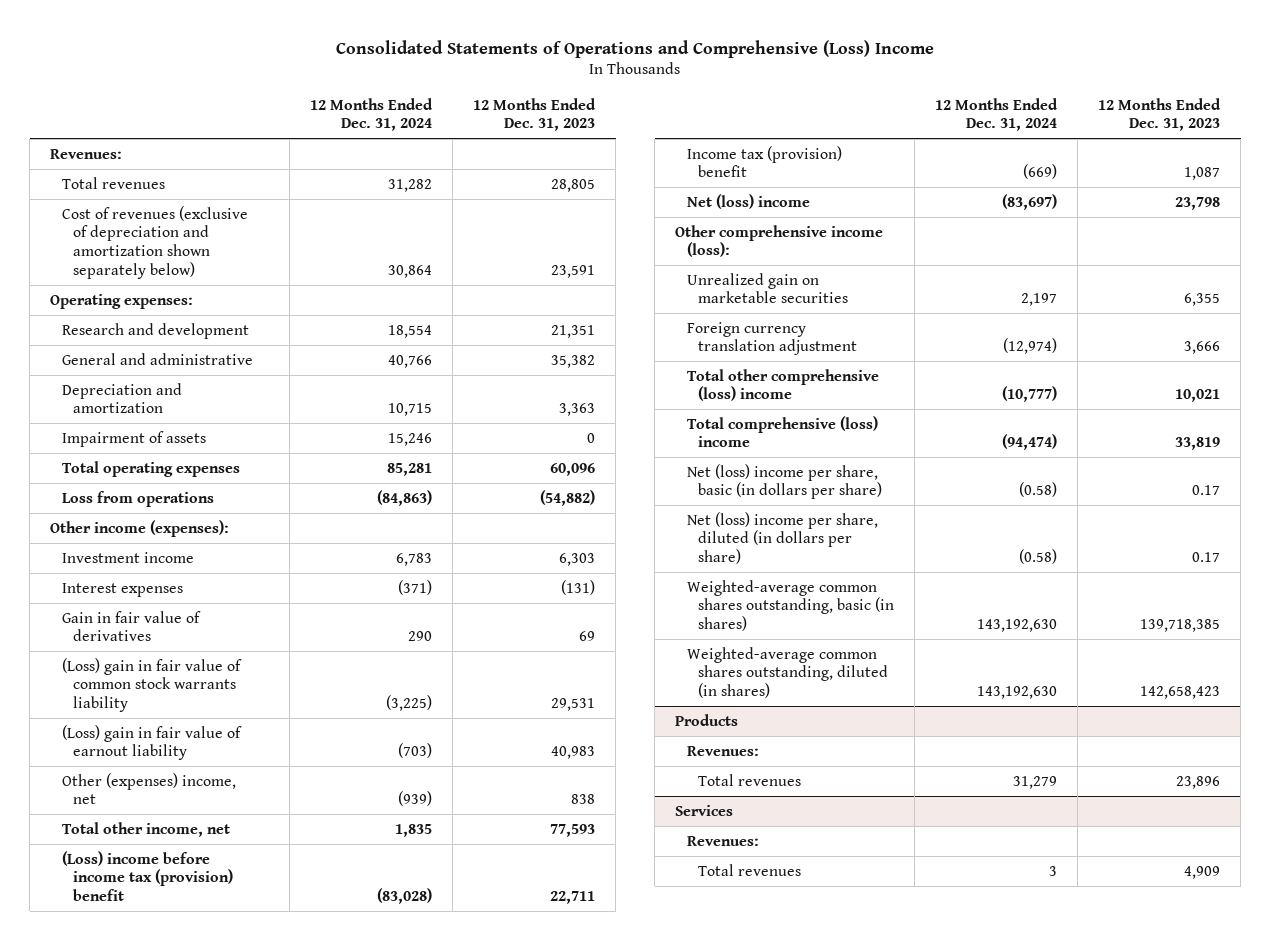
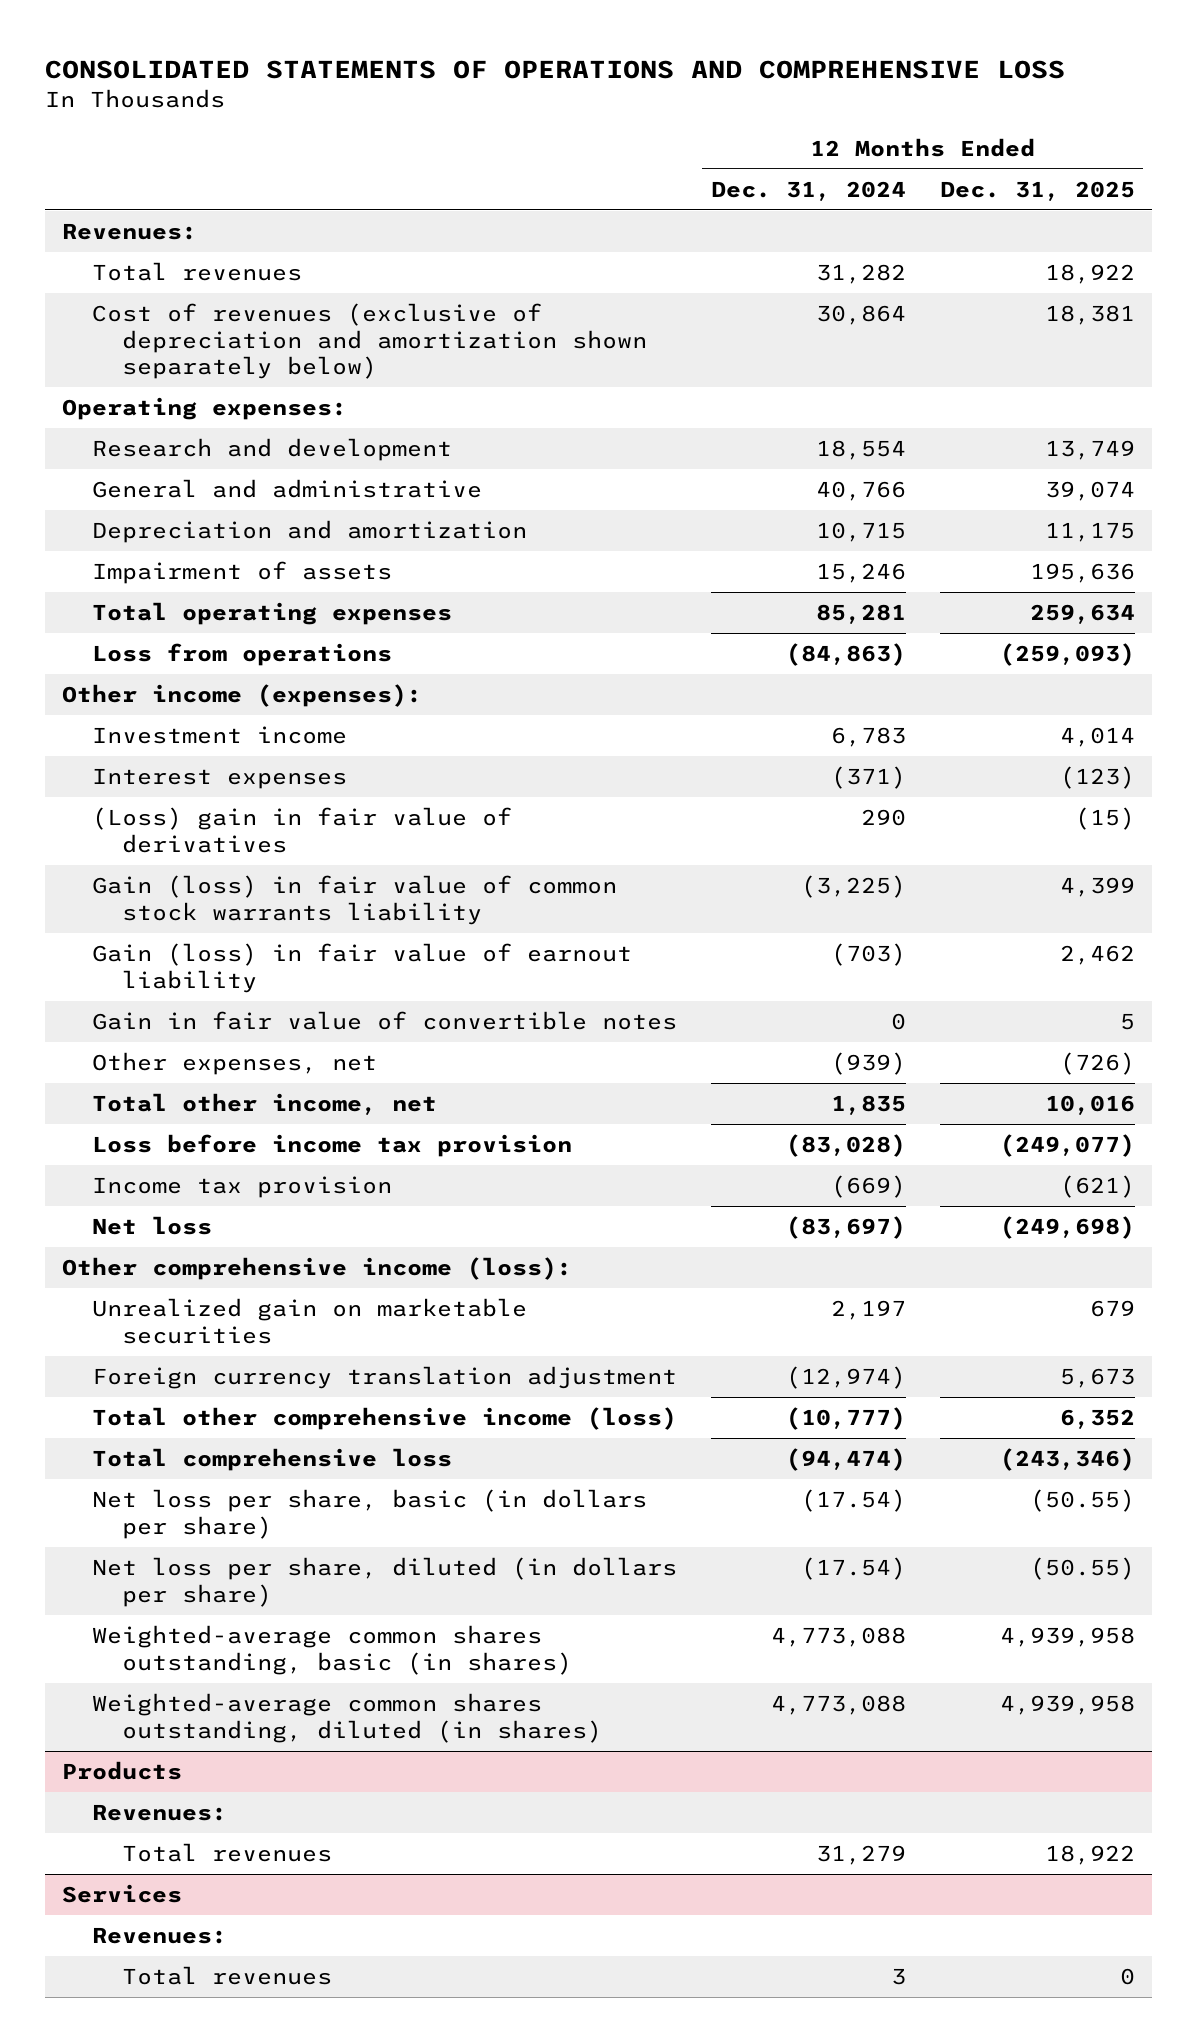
[336,39,935,58] Consolidated Statements of Operations and Comprehensive (Loss) Income -> [44,60,1065,80] CONSOLIDATED STATEMENTS OF OPERATIONS AND COMPREHENSIVE LOSS
[473,97,597,132] 12 Months Ended Dec. 31, 2023 -> none
none -> [939,180,1135,201] Dec. 31, 2025
[61,610,201,642] Gain in fair value of derivatives -> [91,806,512,853] (Loss) gain in fair value of derivatives
[61,657,242,713] (Loss) gain in fair value of common stock warrants liability -> [91,874,617,925] Gain (loss) in fair value of common stock warrants liability
[61,724,242,761] (Loss) gain in fair value of earnout liability -> [91,942,632,993] Gain (loss) in fair value of earnout liability
none -> [91,1010,677,1030] Gain in fair value of convertible notes
[61,772,236,805] Other (expenses) income, net -> [91,1051,377,1075] Other expenses, net
[61,850,233,902] (Loss) income before income tax (provision) benefit -> [91,1133,572,1157] Loss before income tax provision
[686,145,842,178] Income tax (provision) benefit -> [91,1175,392,1198] Income tax provision
[686,193,810,209] Net (loss) income -> [91,1215,212,1235] Net loss
[686,368,879,402] Total other comprehensive (loss) income -> [91,1406,677,1430] Total other comprehensive income (loss)
[686,415,878,448] Total comprehensive (loss) income -> [91,1447,452,1471] Total comprehensive loss
[686,463,883,500] Net (loss) income per share, basic (in dollars per share) -> [91,1488,647,1539] Net loss per share, basic (in dollars per share)
[1019,482,1058,498] (0.58) -> [800,1488,906,1512] (17.54)
[686,511,878,565] Net (loss) income per share, diluted (in dollars per share) -> [91,1556,677,1607] Net loss per share, diluted (in dollars per share)
[1019,549,1058,565] (0.58) -> [800,1556,906,1580] (17.54)
[977,619,1058,633] 143,192,630 -> [770,1626,906,1647] 4,773,088
[977,686,1058,700] 143,192,630 -> [770,1694,906,1715] 4,773,088

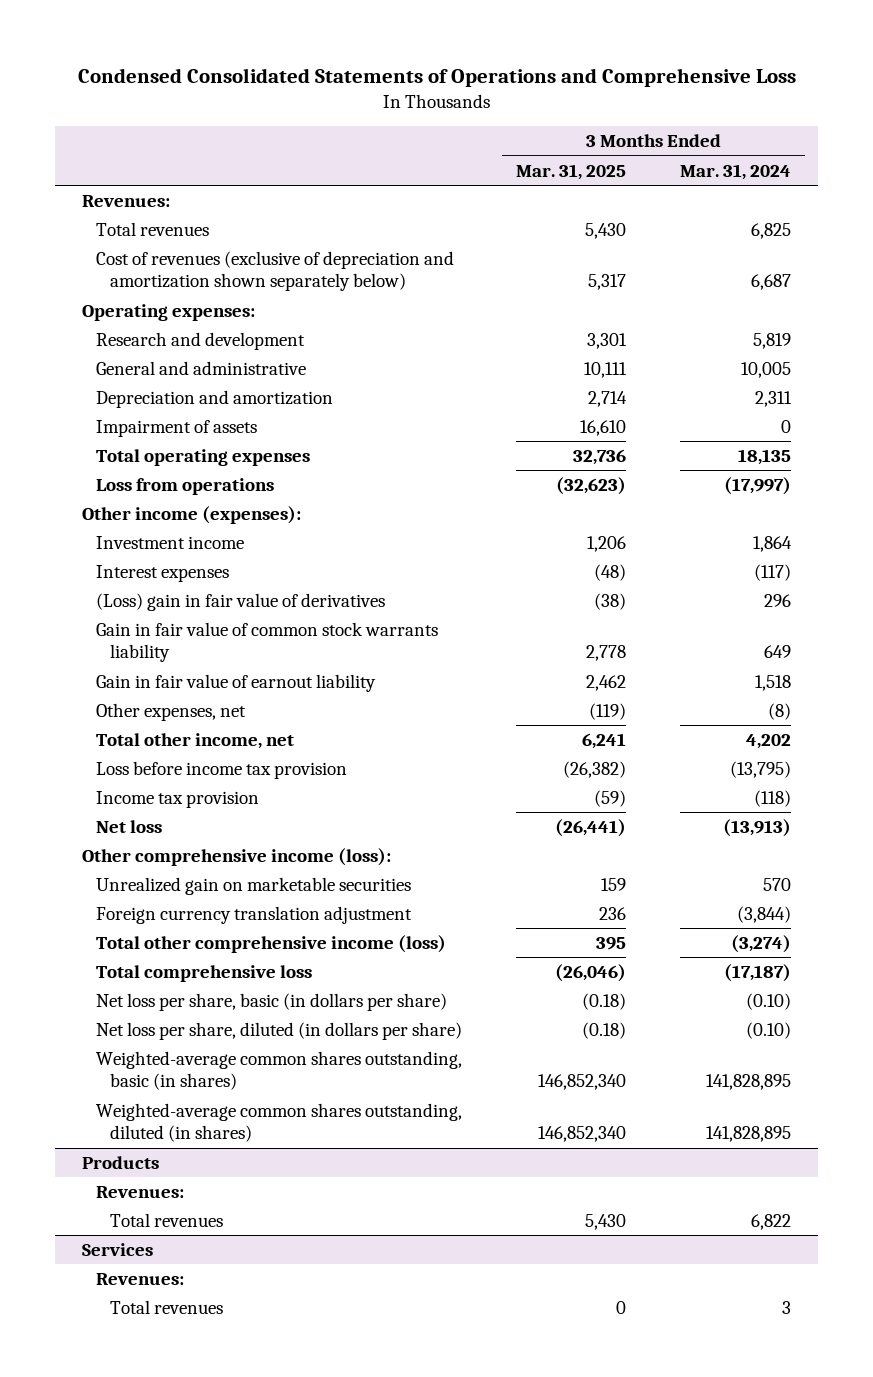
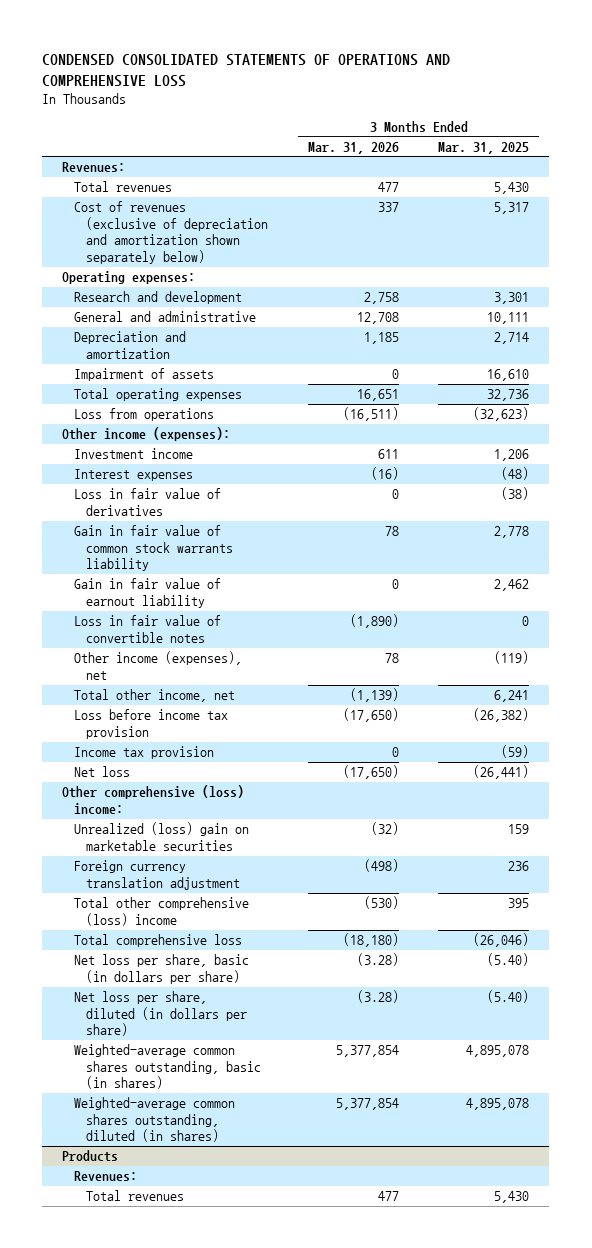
[77,68,796,88] Condensed Consolidated Statements of Operations and Comprehensive Loss -> [42,53,451,87] CONDENSED CONSOLIDATED STATEMENTS OF OPERATIONS AND COMPREHENSIVE LOSS
[680,163,792,180] Mar. 31, 2024 -> none
none -> [307,141,399,154] Mar. 31, 2026
[95,592,385,611] (Loss) gain in fair value of derivatives -> [74,488,222,516] Loss in fair value of derivatives
none -> [74,615,222,643] Loss in fair value of convertible notes
[95,702,246,721] Other expenses, net -> [74,651,243,680] Other income (expenses), net
[81,847,391,866] Other comprehensive income (loss): -> [62,785,245,814] Other comprehensive (loss) income:
[95,876,411,895] Unrealized gain on marketable securities -> [74,822,250,851] Unrealized (loss) gain on marketable securities
[95,934,446,953] Total other comprehensive income (loss) -> [74,897,250,926] Total other comprehensive (loss) income
[582,992,627,1010] (0.18) -> [487,953,530,967] (5.40)
[582,1021,627,1039] (0.18) -> [487,990,530,1004] (5.40)
[538,1074,627,1091] 146,852,340 -> [466,1045,530,1058] 4,895,078
[538,1126,627,1143] 146,852,340 -> [466,1098,530,1111] 4,895,078
[81,1242,153,1256] Services -> none
[95,1272,184,1285] Revenues: -> none
[109,1299,223,1314] Total revenues -> none

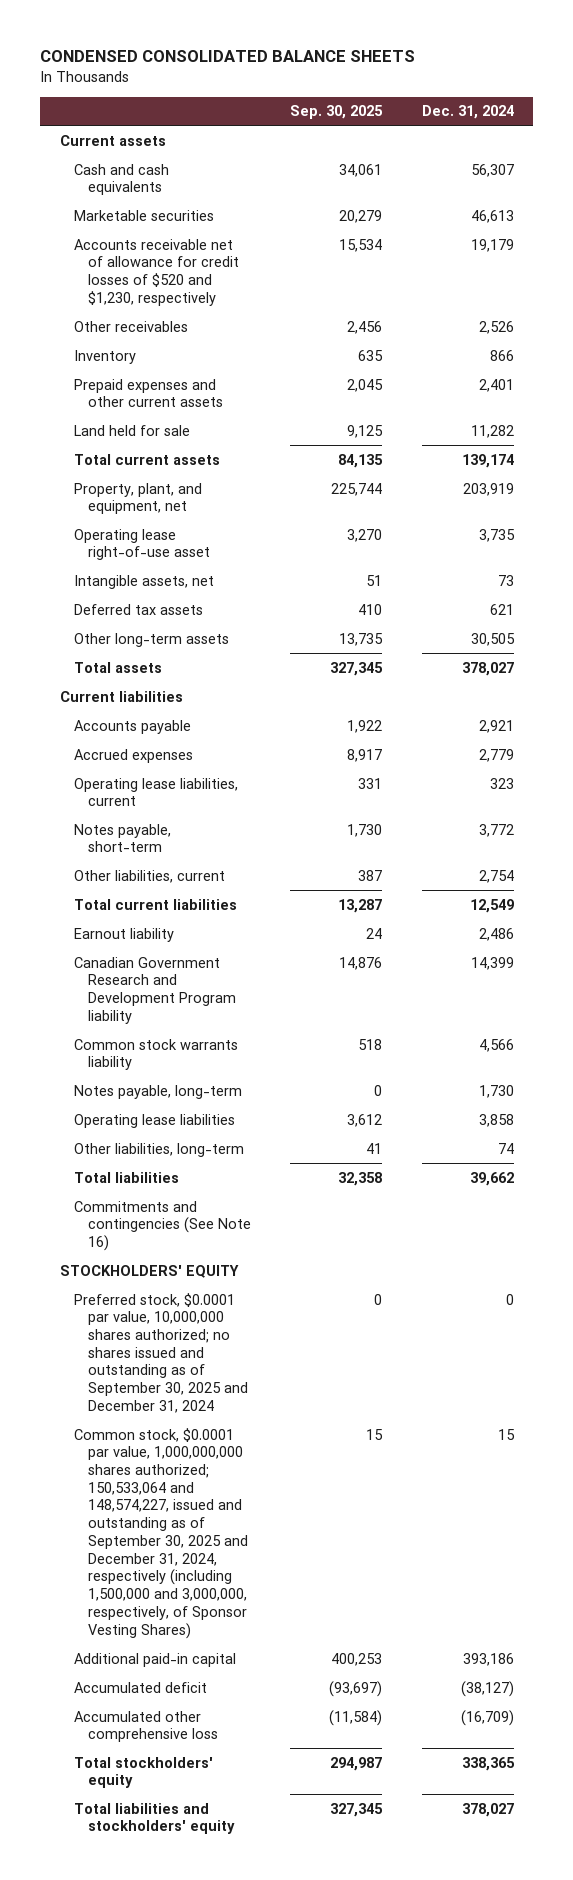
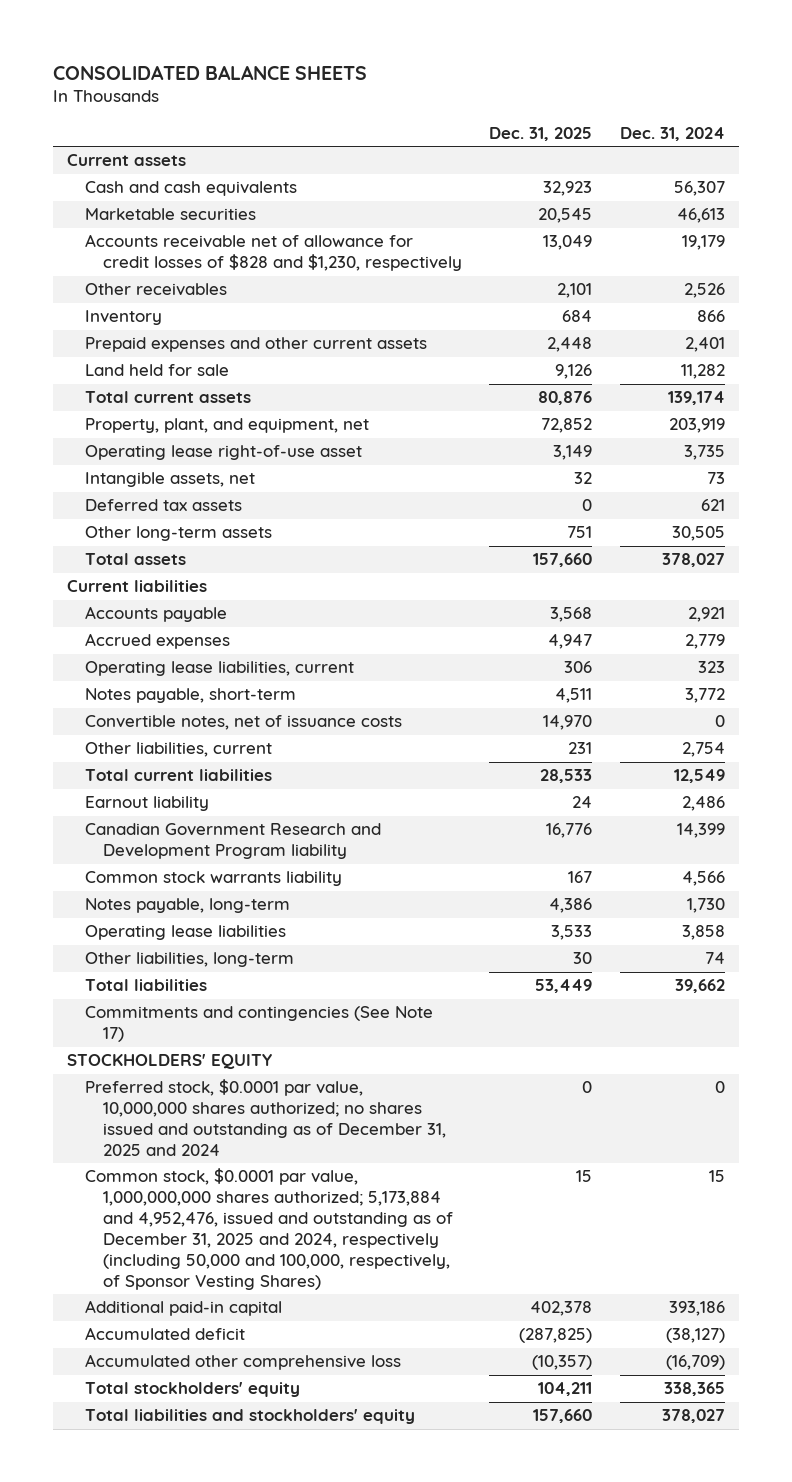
[39,50,415,63] CONDENSED CONSOLIDATED BALANCE SHEETS -> [53,64,368,80] CONSOLIDATED BALANCE SHEETS
[290,105,384,120] Sep. 30, 2025 -> none
none -> [489,126,593,141] Dec. 31, 2025
[73,238,239,306] Accounts receivable net of allowance for credit losses of $520 and $1,230, respectively -> [85,234,463,272] Accounts receivable net of allowance for credit losses of $828 and $1,230, respectively
none -> [85,715,403,731] Convertible notes, net of issuance costs
[73,1200,251,1251] Commitments and contingencies (See Note 16) -> [85,1006,434,1043] Commitments and contingencies (See Note 17)
[73,1292,248,1413] Preferred stock, $0.0001 par value, 10,000,000 shares authorized; no shares issued and outstanding as of September 30, 2025 and December 31, 2024 -> [85,1079,447,1156] Preferred stock, $0.0001 par value, 10,000,000 shares authorized; no shares issued and outstanding as of December 31, 2025 and 2024
[73,1427,248,1639] Common stock, $0.0001 par value, 1,000,000,000 shares authorized; 150,533,064 and 148,574,227, issued and outstanding as of September 30, 2025 and December 31, 2024, respectively (including 1,500,000 and 3,000,000, respectively, of Sponsor Vesting Shares) -> [85,1168,454,1290] Common stock, $0.0001 par value, 1,000,000,000 shares authorized; 5,173,884 and 4,952,476, issued and outstanding as of December 31, 2025 and 2024, respectively (including 50,000 and 100,000, respectively, of Sponsor Vesting Shares)

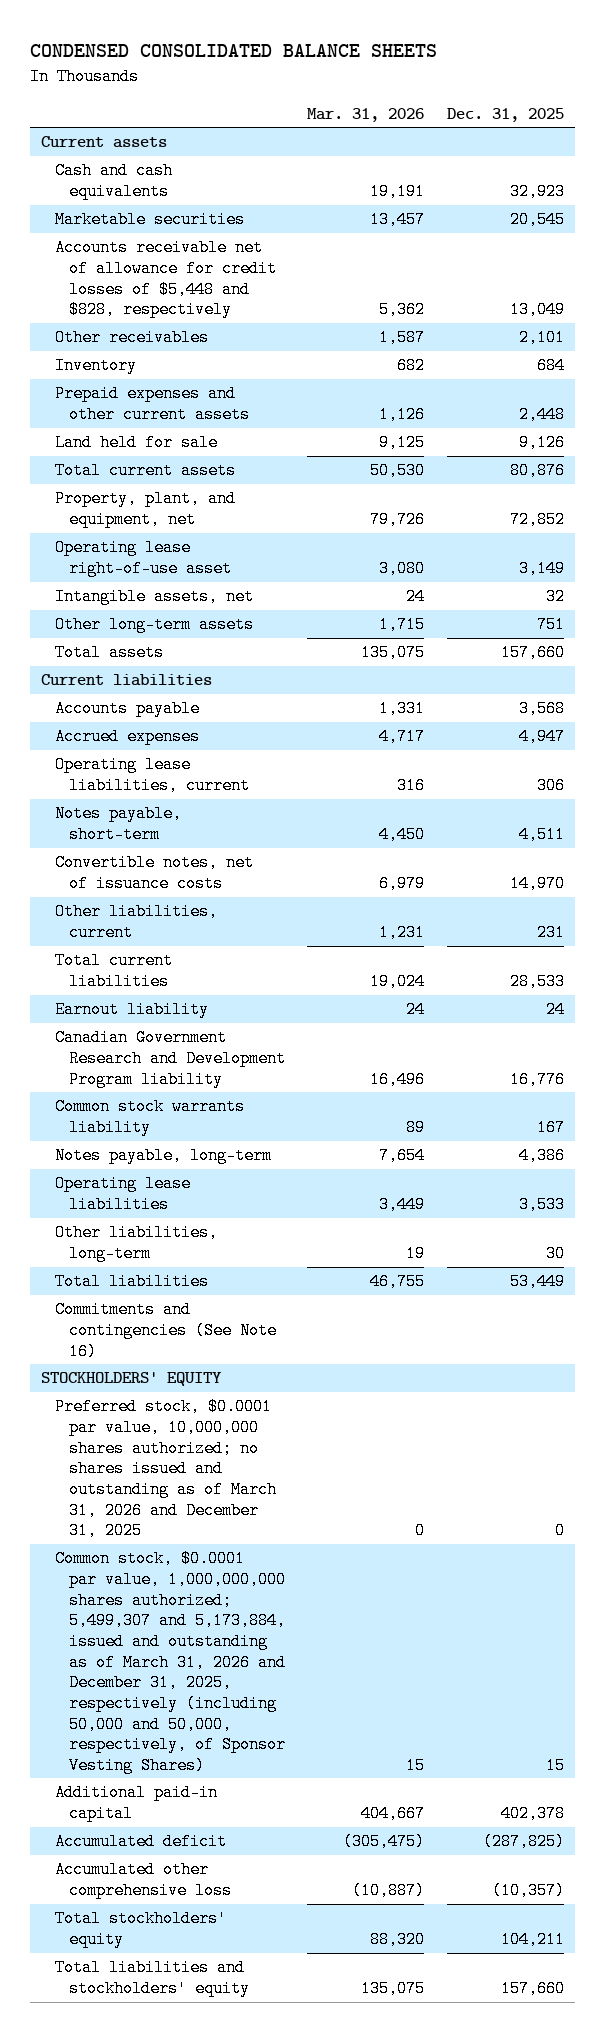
[53,64,368,80] CONSOLIDATED BALANCE SHEETS -> [29,44,437,58] CONDENSED CONSOLIDATED BALANCE SHEETS
[619,126,725,141] Dec. 31, 2024 -> none
none -> [307,107,425,122] Mar. 31, 2026
[85,234,463,272] Accounts receivable net of allowance for credit losses of $828 and $1,230, respectively -> [55,239,278,319] Accounts receivable net of allowance for credit losses of $5,448 and $828, respectively
[85,499,243,512] Deferred tax assets -> none
[85,1006,434,1043] Commitments and contingencies (See Note 17) -> [55,1301,278,1360] Commitments and contingencies (See Note 16)
[85,1079,447,1156] Preferred stock, $0.0001 par value, 10,000,000 shares authorized; no shares issued and outstanding as of December 31, 2025 and 2024 -> [55,1398,278,1540] Preferred stock, $0.0001 par value, 10,000,000 shares authorized; no shares issued and outstanding as of March 31, 2026 and December 31, 2025
[85,1168,454,1290] Common stock, $0.0001 par value, 1,000,000,000 shares authorized; 5,173,884 and 4,952,476, issued and outstanding as of December 31, 2025 and 2024, respectively (including 50,000 and 100,000, respectively, of Sponsor Vesting Shares) -> [55,1550,287,1774] Common stock, $0.0001 par value, 1,000,000,000 shares authorized; 5,499,307 and 5,173,884, issued and outstanding as of March 31, 2026 and December 31, 2025, respectively (including 50,000 and 50,000, respectively, of Sponsor Vesting Shares)

